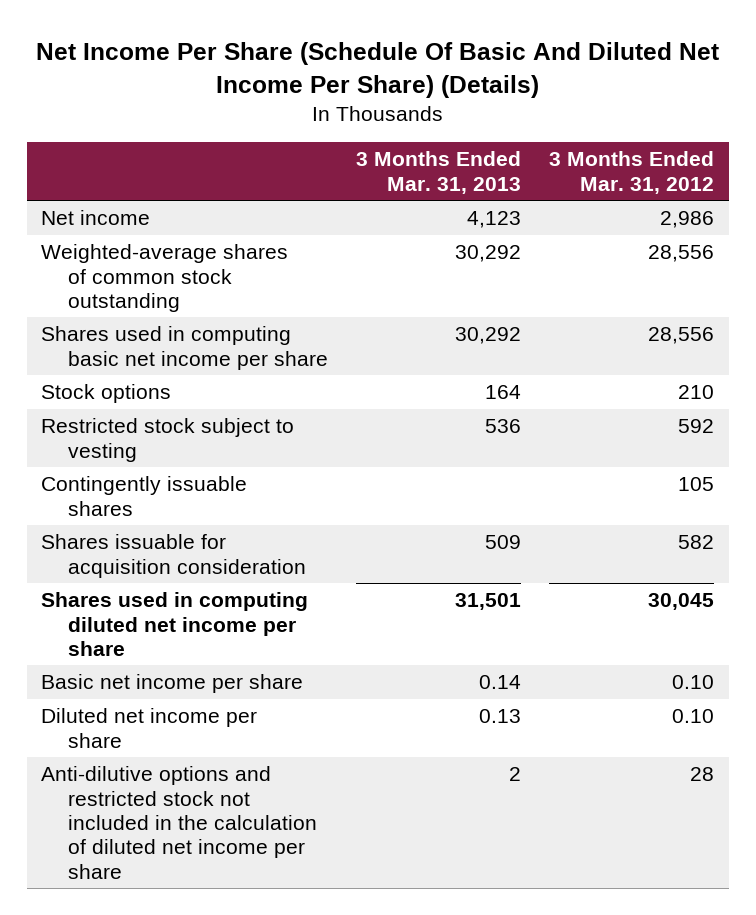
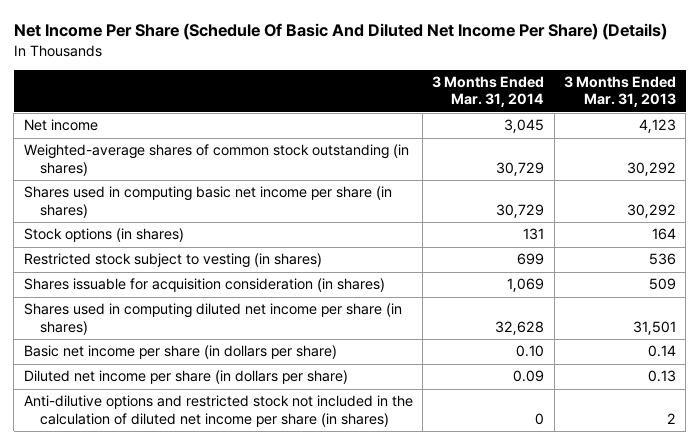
[549,151,715,194] 3 Months Ended Mar. 31, 2012 -> none
none -> [432,76,545,108] 3 Months Ended Mar. 31, 2014
[41,476,248,516] Contingently issuable shares -> none
[41,244,289,312] Weighted-average shares of common stock outstanding -> [23,144,409,176] Weighted-average shares of common stock outstanding (in shares)
[41,326,328,370] Shares used in computing basic net income per share -> [23,186,392,218] Shares used in computing basic net income per share (in shares)
[41,384,172,404] Stock options -> [23,228,184,243] Stock options (in shares)
[41,418,295,462] Restricted stock subject to vesting -> [23,253,322,269] Restricted stock subject to vesting (in shares)
[41,534,306,578] Shares issuable for acquisition consideration -> [23,278,385,293] Shares issuable for acquisition consideration (in shares)
[41,592,309,656] Shares used in computing diluted net income per share -> [23,303,402,335] Shares used in computing diluted net income per share (in shares)
[41,674,304,694] Basic net income per share -> [23,345,337,360] Basic net income per share (in dollars per share)
[41,708,258,748] Diluted net income per share -> [23,370,348,385] Diluted net income per share (in dollars per share)
[41,766,317,879] Anti-dilutive options and restricted stock not included in the calculation of diluted net income per share -> [23,395,413,427] Anti-dilutive options and restricted stock not included in the calculation of diluted net income per share (in shares)

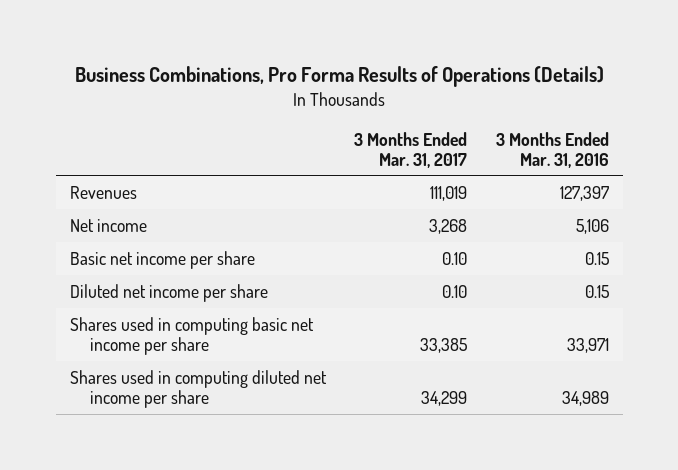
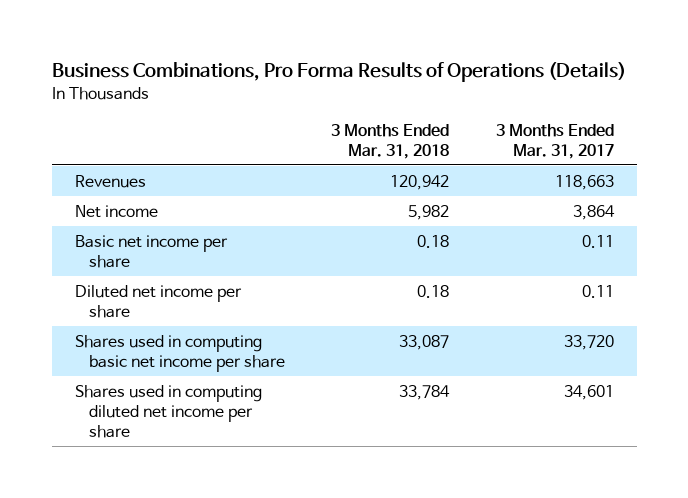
[495,131,609,168] 3 Months Ended Mar. 31, 2016 -> none
none -> [331,123,450,159] 3 Months Ended Mar. 31, 2018
[430,185,468,201] 111,019 -> [554,174,614,190] 118,663
[429,218,468,234] 3,268 -> [572,204,615,220] 3,864
[442,251,468,265] 0.10 -> [581,234,614,248] 0.11
[442,284,468,298] 0.10 -> [581,284,614,298] 0.11
[420,337,468,353] 33,385 -> [563,334,614,350] 33,720
[421,390,468,406] 34,299 -> [563,384,614,400] 34,601

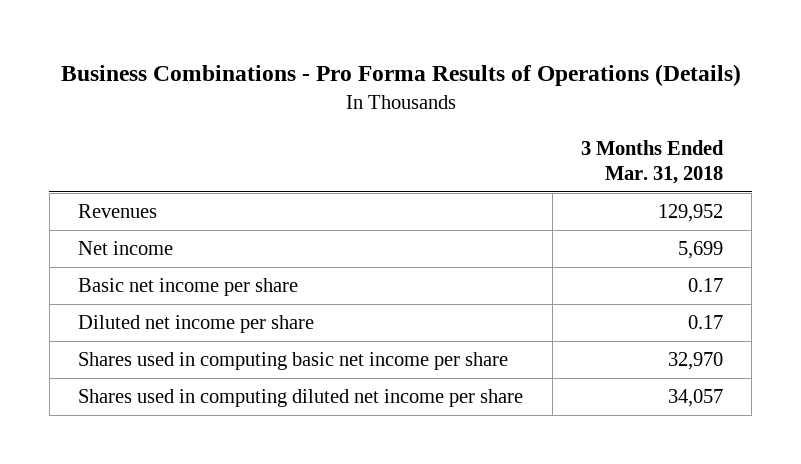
[51,61,626,82] Business Combinations, Pro Forma Results of Operations (Details) -> [60,64,741,87] Business Combinations - Pro Forma Results of Operations (Details)
[495,123,614,159] 3 Months Ended Mar. 31, 2017 -> none
[390,174,450,190] 120,942 -> [658,204,724,223] 129,952
[408,204,450,220] 5,982 -> [678,241,724,260] 5,699
[417,234,450,248] 0.18 -> [688,278,724,293] 0.17
[417,284,450,298] 0.18 -> [688,315,724,330] 0.17
[399,334,450,350] 33,087 -> [668,352,724,371] 32,970
[399,384,451,400] 33,784 -> [668,389,724,408] 34,057

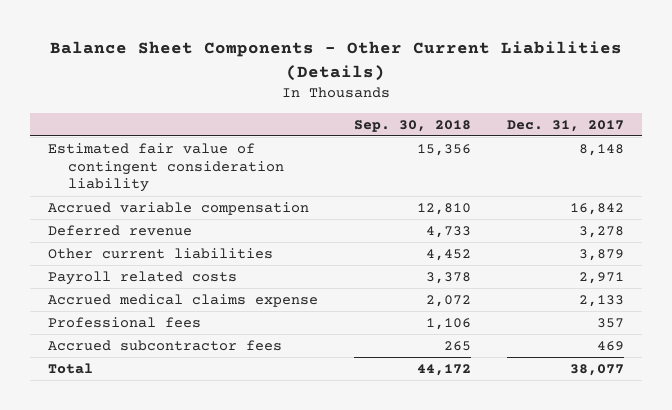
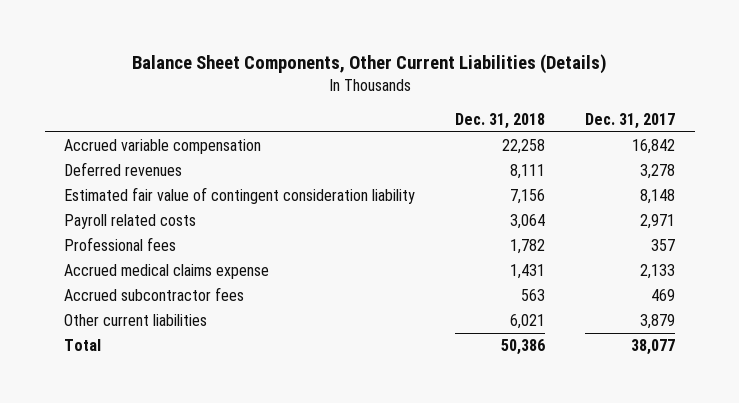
[50,41,623,81] Balance Sheet Components - Other Current Liabilities (Details) -> [131,54,607,75] Balance Sheet Components, Other Current Liabilities (Details)
[354,119,472,132] Sep. 30, 2018 -> none
none -> [455,112,546,129] Dec. 31, 2018
[47,225,192,237] Deferred revenue -> [64,162,183,177] Deferred revenues
[47,143,285,193] Estimated fair value of contingent consideration liability -> [64,187,416,205] Estimated fair value of contingent consideration liability
[47,294,318,308] Accrued medical claims expense -> [64,264,270,280] Accrued medical claims expense
[47,248,273,260] Other current liabilities -> [64,314,208,327] Other current liabilities

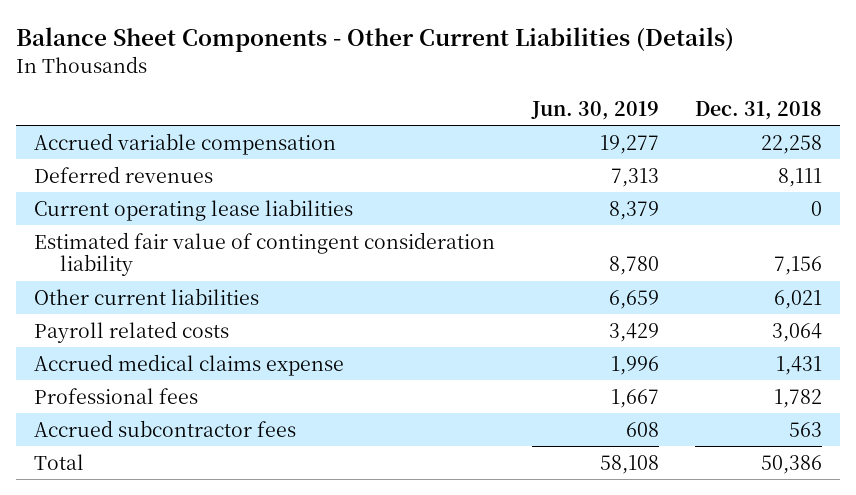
[131,54,607,75] Balance Sheet Components, Other Current Liabilities (Details) -> [16,27,735,53] Balance Sheet Components - Other Current Liabilities (Details)
[585,112,676,129] Dec. 31, 2017 -> none
none -> [530,100,659,120] Jun. 30, 2019
none -> [34,198,354,221] Current operating lease liabilities
[64,314,208,327] Other current liabilities -> [34,287,260,305] Other current liabilities
[64,237,177,252] Professional fees -> [34,387,199,404] Professional fees

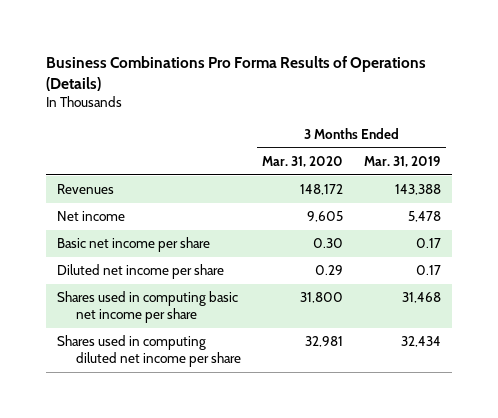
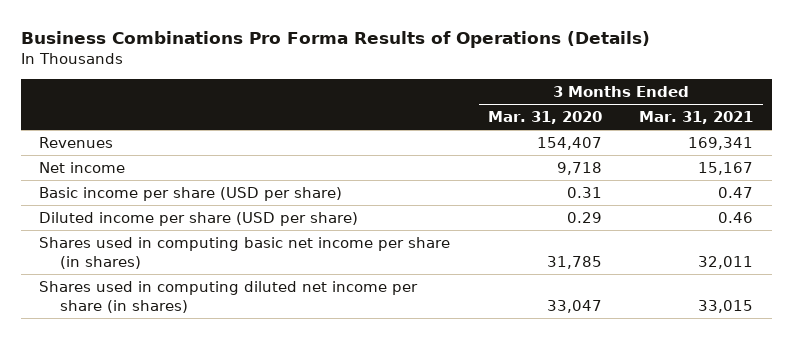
[364,156,442,168] Mar. 31, 2019 -> none
none -> [639,111,754,125] Mar. 31, 2021
[300,184,344,196] 148,172 -> [536,137,602,151] 154,407
[307,211,344,223] 9,605 -> [556,162,602,176] 9,718
[56,237,210,253] Basic net income per share -> [39,187,343,202] Basic income per share (USD per share)
[313,238,344,249] 0.30 -> [566,187,602,199] 0.31
[56,264,224,280] Diluted net income per share -> [39,212,359,227] Diluted income per share (USD per share)
[56,291,238,324] Shares used in computing basic net income per share -> [39,237,451,270] Shares used in computing basic net income per share (in shares)
[300,292,344,304] 31,800 -> [546,256,602,270] 31,785
[56,335,242,368] Shares used in computing diluted net income per share -> [39,281,419,314] Shares used in computing diluted net income per share (in shares)
[305,336,344,348] 32,981 -> [546,300,602,314] 33,047

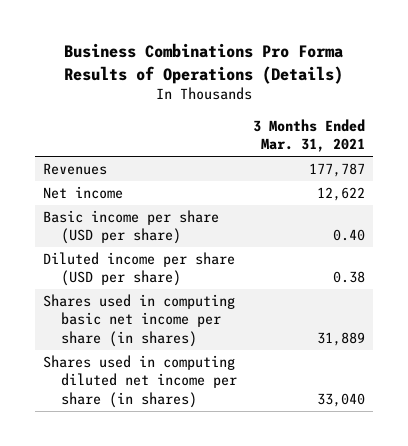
[487,111,602,125] Mar. 31, 2020 -> none
[688,137,754,151] 169,341 -> [309,163,366,178] 177,787
[698,162,754,176] 15,167 -> [317,187,366,202] 12,622
[718,187,754,199] 0.47 -> [333,229,366,242] 0.40
[718,212,754,224] 0.46 -> [333,271,366,284] 0.38
[698,256,754,270] 32,011 -> [317,331,366,346] 31,889
[698,300,754,314] 33,015 -> [317,392,366,407] 33,040

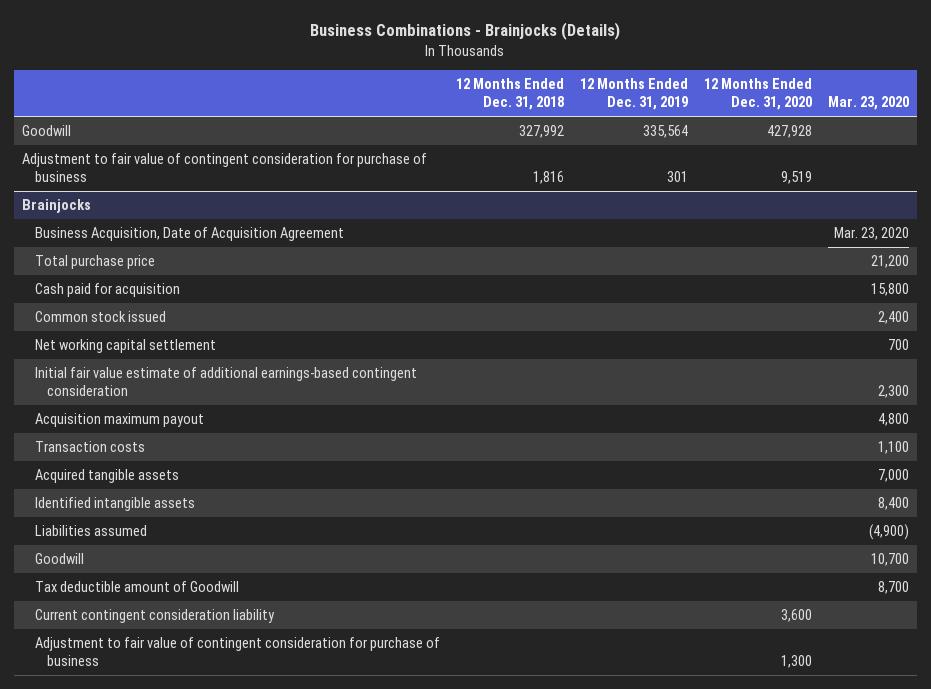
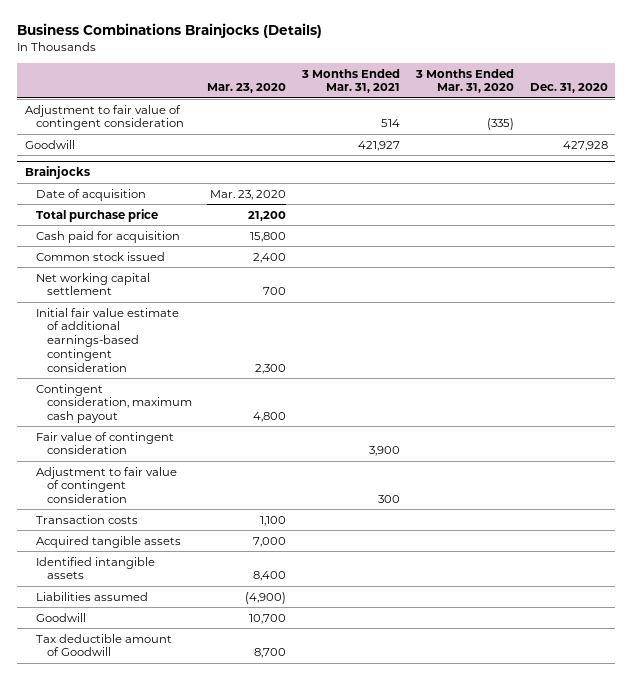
[310,22,621,41] Business Combinations - Brainjocks (Details) -> [17,23,323,39] Business Combinations Brainjocks (Details)
[455,77,564,111] 12 Months Ended Dec. 31, 2018 -> none
[579,77,688,111] 12 Months Ended Dec. 31, 2019 -> none
[703,77,812,111] 12 Months Ended Dec. 31, 2020 -> none
none -> [301,68,401,94] 3 Months Ended Mar. 31, 2021
none -> [414,68,514,94] 3 Months Ended Mar. 31, 2020
none -> [529,83,608,94] Dec. 31, 2020
none -> [25,104,184,131] Adjustment to fair value of contingent consideration
[21,153,427,183] Adjustment to fair value of contingent consideration for purchase of business -> none
[34,227,344,242] Business Acquisition, Date of Acquisition Agreement -> [35,188,146,201] Date of acquisition
[34,413,204,428] Acquisition maximum payout -> [35,383,192,424] Contingent consideration, maximum cash payout
none -> [35,431,174,455] Fair value of contingent consideration
none -> [35,466,177,504] Adjustment to fair value of contingent consideration
[34,609,275,624] Current contingent consideration liability -> none
[34,637,440,667] Adjustment to fair value of contingent consideration for purchase of business -> none

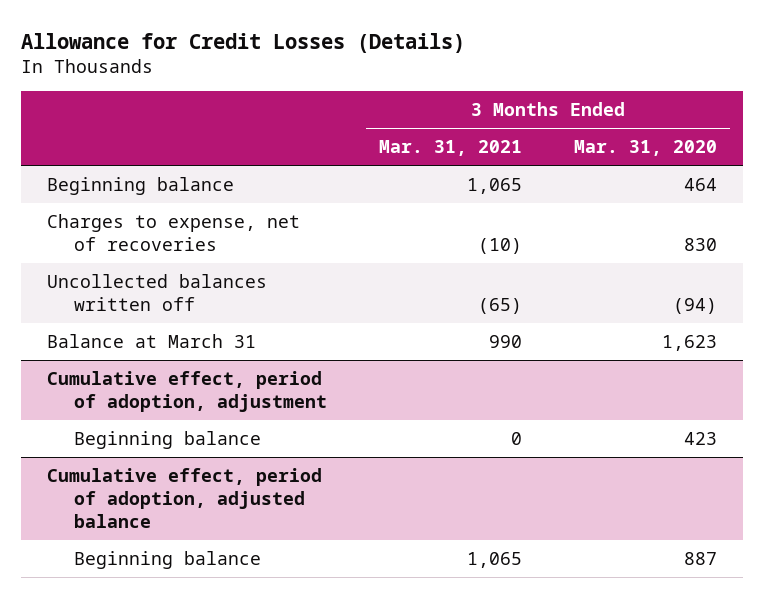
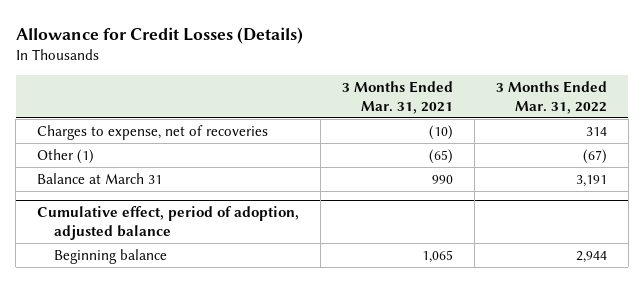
[573,140,717,157] Mar. 31, 2020 -> none
none -> [495,81,607,114] 3 Months Ended Mar. 31, 2022
[46,177,234,196] Beginning balance -> none
[46,274,267,312] Uncollected balances written off -> [37,148,95,164] Other (1)
[46,371,327,413] Cumulative effect, period of adoption, adjustment -> none
[73,431,261,450] Beginning balance -> none

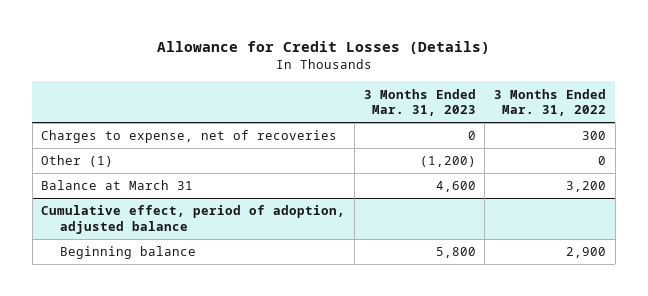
[342,81,454,114] 3 Months Ended Mar. 31, 2021 -> none
none -> [363,88,476,116] 3 Months Ended Mar. 31, 2023
[585,126,607,136] 314 -> [582,131,607,141] 300
[582,148,607,164] (67) -> [598,156,607,166] 0
[575,174,607,187] 3,191 -> [566,181,607,193] 3,200
[575,250,607,263] 2,944 -> [566,247,607,259] 2,900

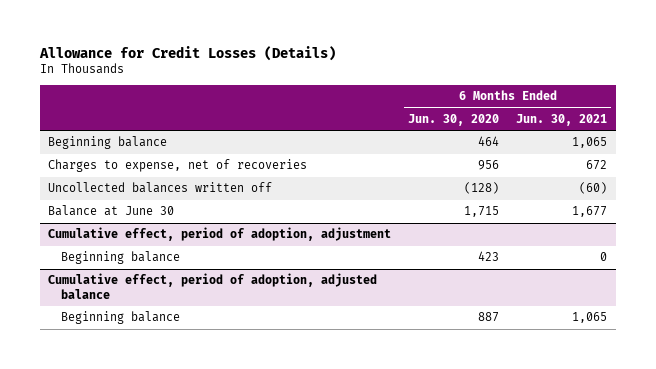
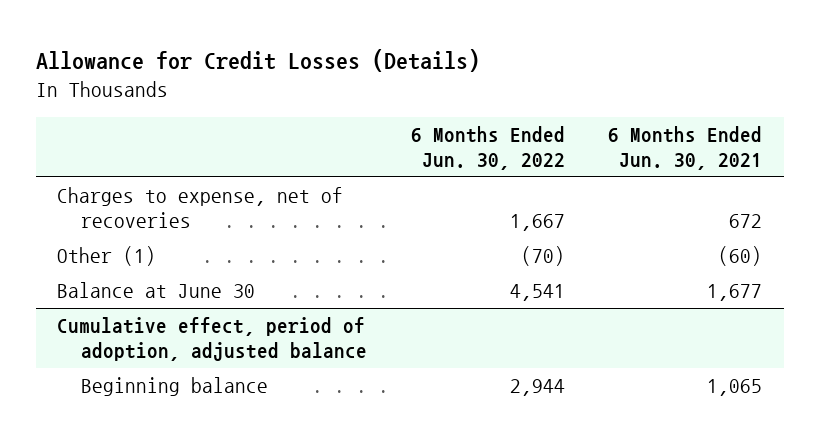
[408,113,500,126] Jun. 30, 2020 -> none
none -> [410,125,565,170] 6 Months Ended Jun. 30, 2022
[48,136,168,150] Beginning balance -> none
[48,182,273,194] Uncollected balances written off -> [57,246,157,267] Other (1)
[48,227,392,242] Cumulative effect, period of adoption, adjustment -> none
[61,251,181,265] Beginning balance -> none

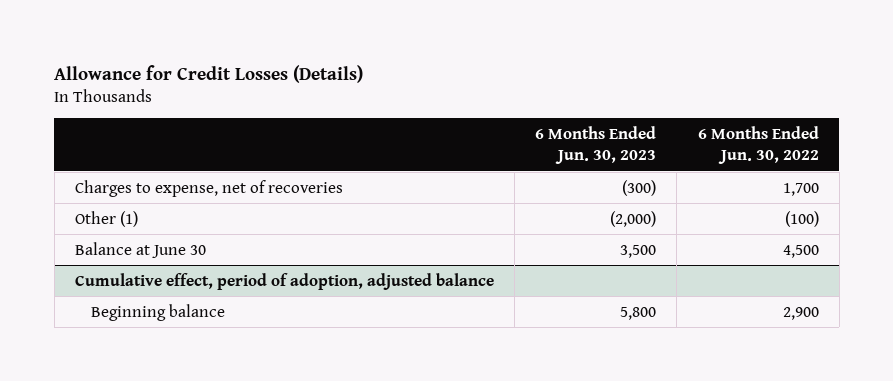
[608,125,763,170] 6 Months Ended Jun. 30, 2021 -> none
none -> [535,126,657,165] 6 Months Ended Jun. 30, 2023
[509,214,565,232] 1,667 -> [782,182,819,196] 1,700
[520,246,565,267] (70) -> [784,210,819,227] (100)
[509,284,565,302] 4,541 -> [782,244,819,258] 4,500
[509,379,565,397] 2,944 -> [782,306,819,320] 2,900

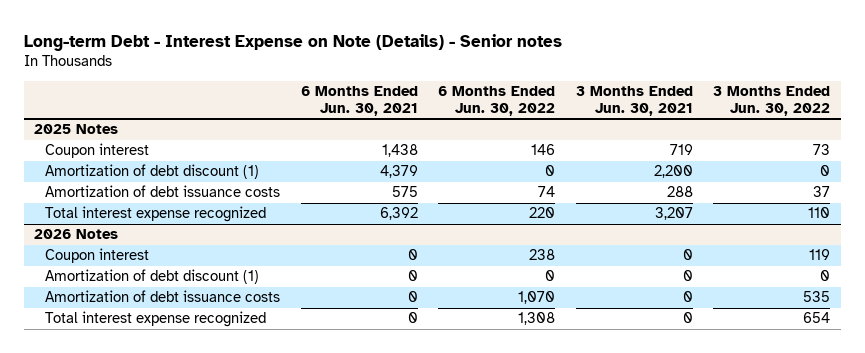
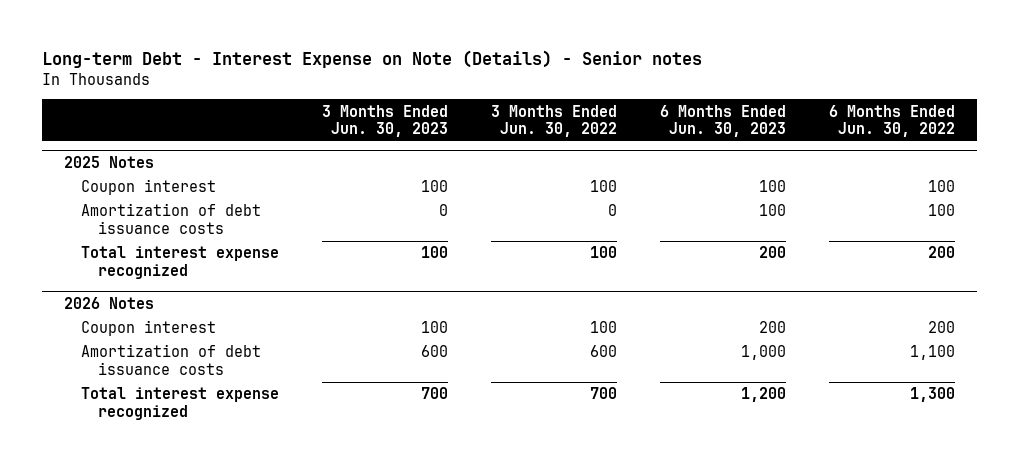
[300,85,418,116] 6 Months Ended Jun. 30, 2021 -> none
[575,85,693,116] 3 Months Ended Jun. 30, 2021 -> none
none -> [322,104,449,138] 3 Months Ended Jun. 30, 2023
none -> [660,104,787,138] 6 Months Ended Jun. 30, 2023
[45,164,260,180] Amortization of debt discount (1) -> none
[531,144,556,156] 146 -> [928,180,956,193] 100
[813,144,831,156] 73 -> [590,180,618,193] 100
[538,186,556,198] 74 -> [928,204,956,217] 100
[813,186,831,198] 37 -> [608,204,618,217] 0
[529,207,556,219] 220 -> [928,246,956,259] 200
[808,207,831,219] 110 -> [590,246,618,259] 100
[45,269,260,285] Amortization of debt discount (1) -> none
[529,249,556,261] 238 -> [928,321,956,334] 200
[809,249,831,261] 119 -> [590,321,618,334] 100
[518,291,556,305] 1,070 -> [910,345,956,361] 1,100
[803,291,831,303] 535 -> [590,345,618,358] 600
[518,312,556,326] 1,308 -> [910,387,956,403] 1,300
[803,312,831,324] 654 -> [590,387,618,400] 700

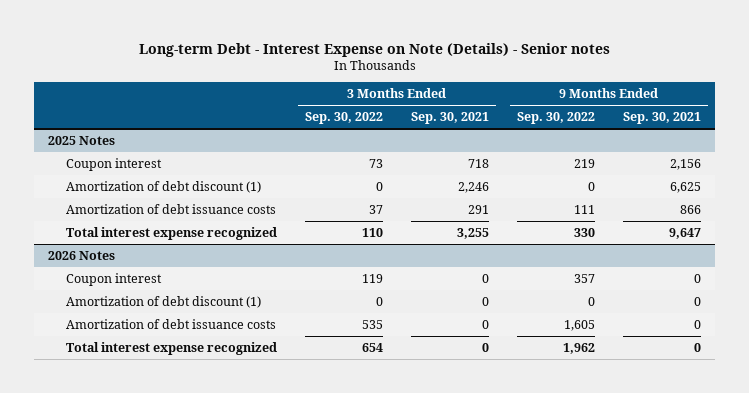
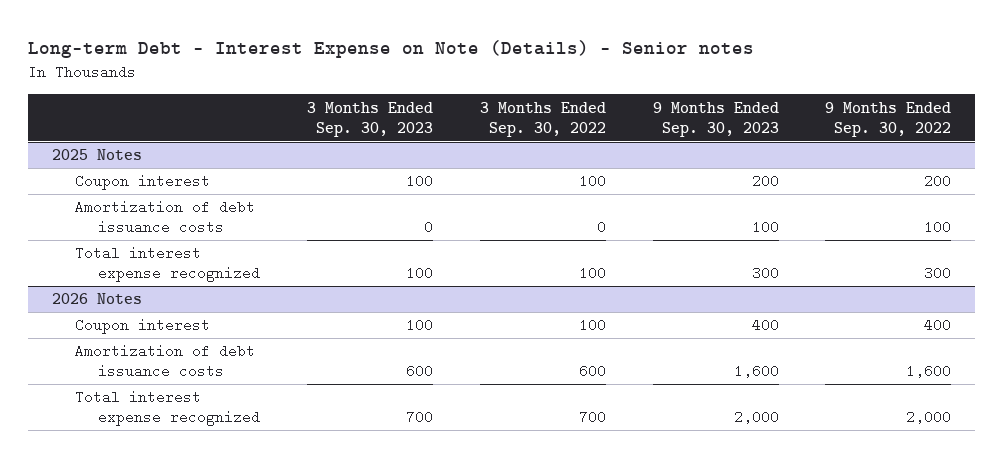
[410,112,489,125] Sep. 30, 2021 -> none
[622,112,701,125] Sep. 30, 2021 -> none
none -> [306,101,433,137] 3 Months Ended Sep. 30, 2023
none -> [652,101,779,137] 9 Months Ended Sep. 30, 2023
[65,180,261,193] Amortization of debt discount (1) -> none
[368,158,383,168] 73 -> [578,174,606,189] 100
[573,158,595,168] 219 -> [924,174,952,189] 200
[368,204,383,214] 37 -> [596,220,606,235] 0
[573,204,595,214] 111 -> [924,220,952,235] 100
[361,227,383,237] 110 -> [578,266,606,281] 100
[573,227,595,237] 330 -> [924,266,952,281] 300
[65,295,261,308] Amortization of debt discount (1) -> none
[361,273,383,283] 119 -> [578,318,606,333] 100
[573,273,595,283] 357 -> [924,318,952,333] 400
[361,319,383,329] 535 -> [578,364,606,379] 600
[563,319,595,331] 1,605 -> [906,364,952,379] 1,600
[361,342,383,352] 654 -> [578,410,606,425] 700
[562,342,595,354] 1,962 -> [906,410,952,425] 2,000

